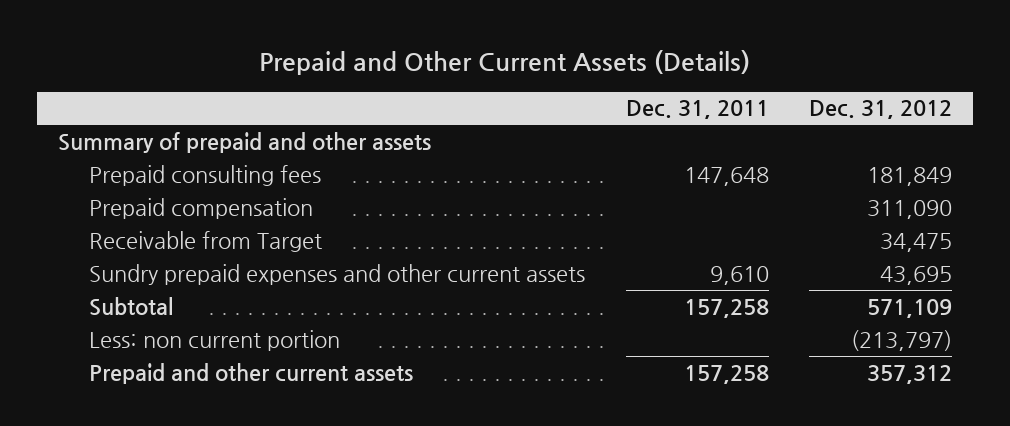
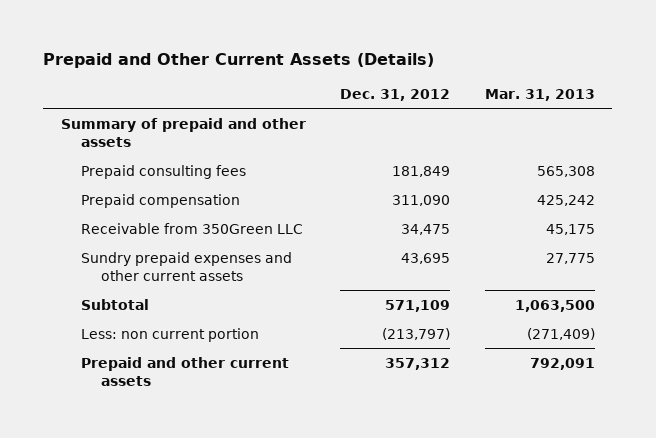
[625,100,769,120] Dec. 31, 2011 -> none
none -> [484,89,595,102] Mar. 31, 2013
[88,230,322,252] Receivable from Target -> [80,222,303,234] Receivable from 350Green LLC

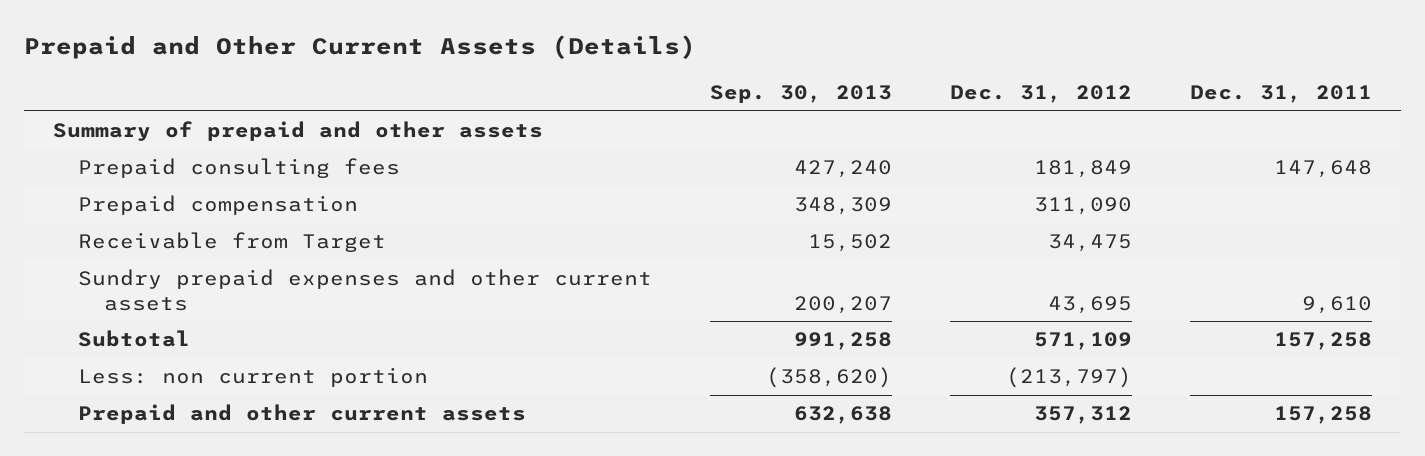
[484,89,595,102] Mar. 31, 2013 -> none
none -> [710,85,893,104] Sep. 30, 2013
none -> [1189,85,1372,104] Dec. 31, 2011
[80,222,303,234] Receivable from 350Green LLC -> [78,232,387,253] Receivable from Target

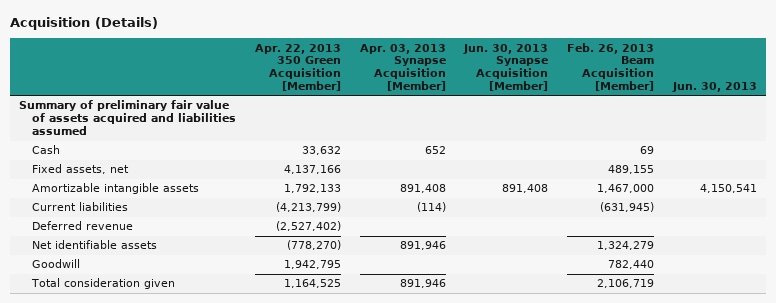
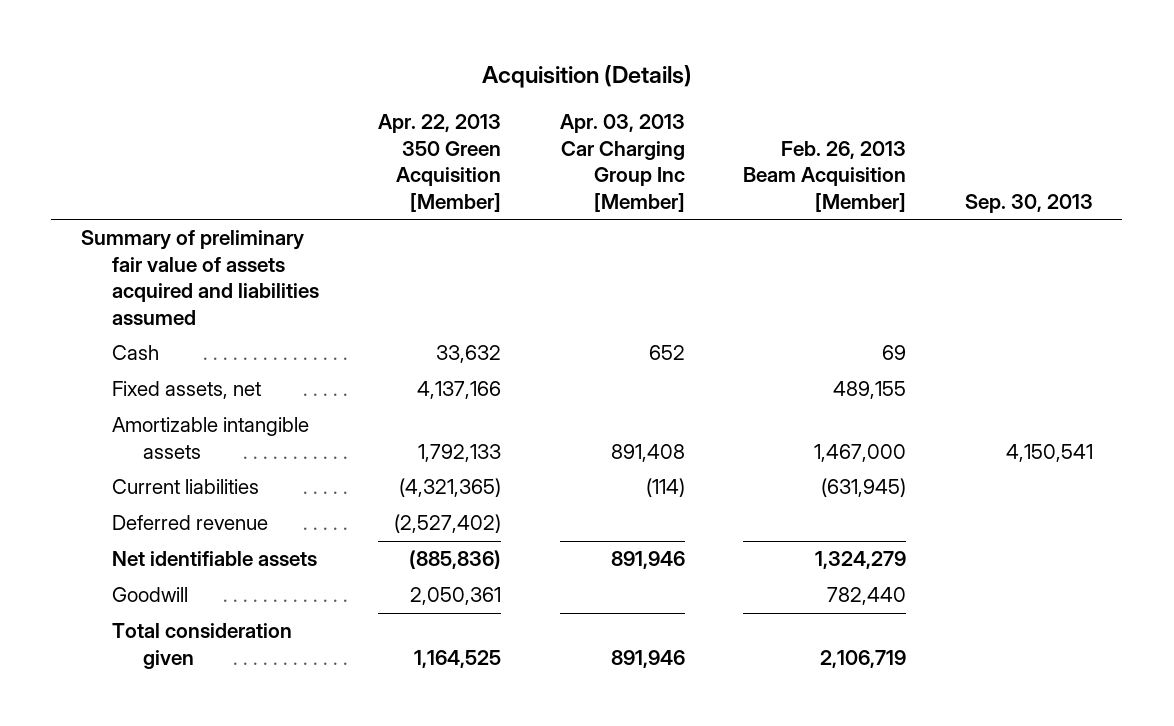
[359,43,446,92] Apr. 03, 2013 Synapse Acquisition [Member] -> none
[463,43,549,92] Jun. 30, 2013 Synapse Acquisition [Member] -> none
[671,82,757,93] Jun. 30, 2013 -> none
none -> [559,114,685,212] Apr. 03, 2013 Car Charging Group Inc [Member]
none -> [965,193,1094,213] Sep. 30, 2013
[275,202,341,213] (4,213,799) -> [398,478,501,498] (4,321,365)
[286,240,341,251] (778,270) -> [408,550,501,570] (885,836)
[283,260,341,270] 1,942,795 -> [409,587,501,606] 2,050,361

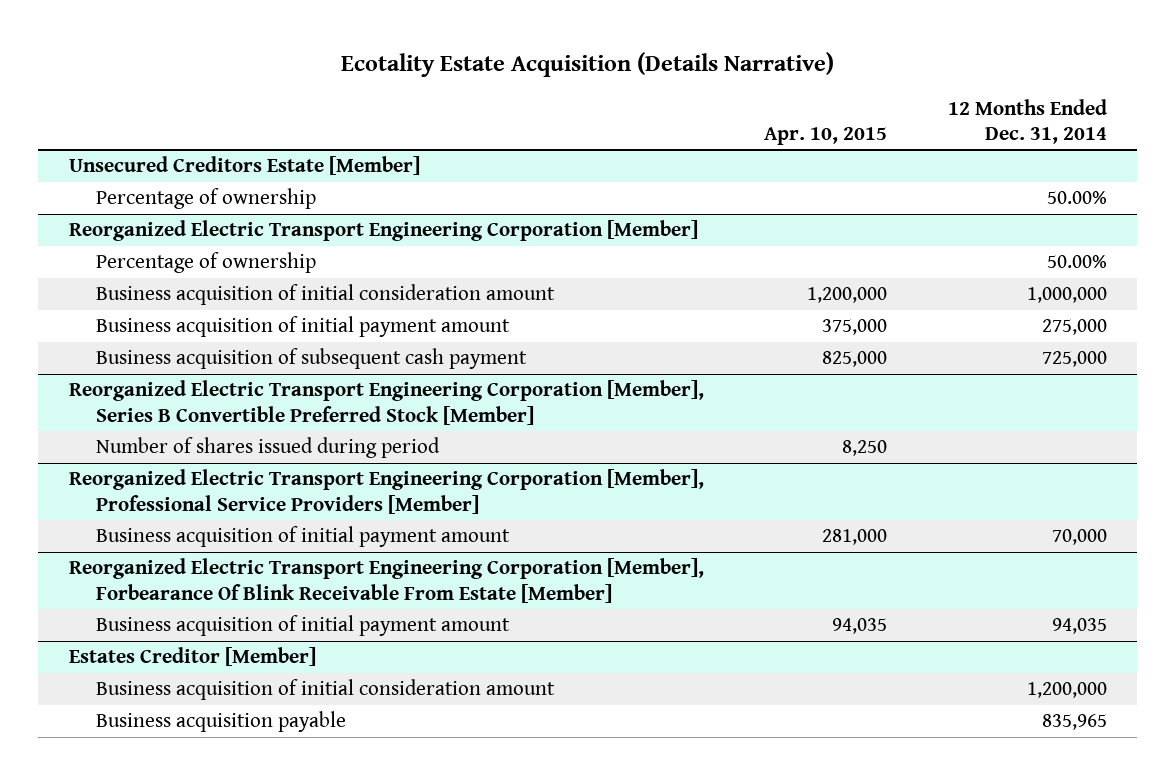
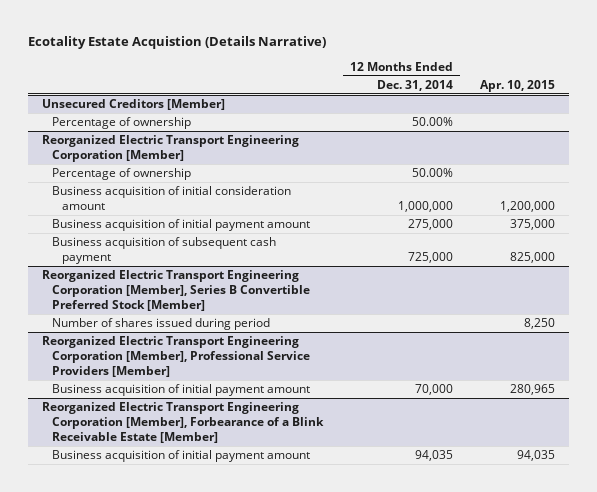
[340,52,834,78] Ecotality Estate Acquisition (Details Narrative) -> [28,35,327,49] Ecotality Estate Acquistion (Details Narrative)
[68,156,420,176] Unsecured Creditors Estate [Member] -> [41,99,225,111] Unsecured Creditors [Member]
[822,529,888,546] 281,000 -> [510,384,556,396] 280,965
[68,558,704,603] Reorganized Electric Transport Engineering Corporation [Member], Forbearance Of Blink Receivable From Estate [Member] -> [41,402,324,443] Reorganized Electric Transport Engineering Corporation [Member], Forbearance of a Blink Receivable Estate [Member]
[68,647,316,667] Estates Creditor [Member] -> none
[96,679,556,701] Business acquisition of initial consideration amount -> none
[96,711,347,733] Business acquisition payable -> none

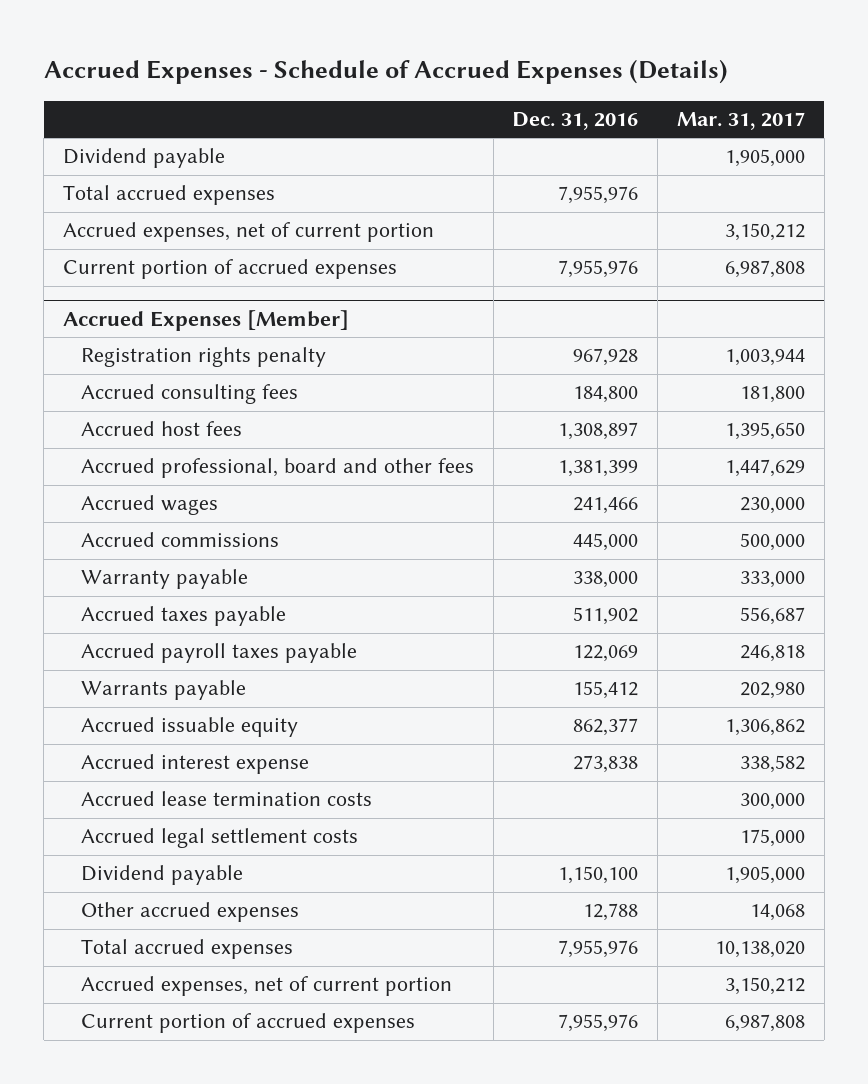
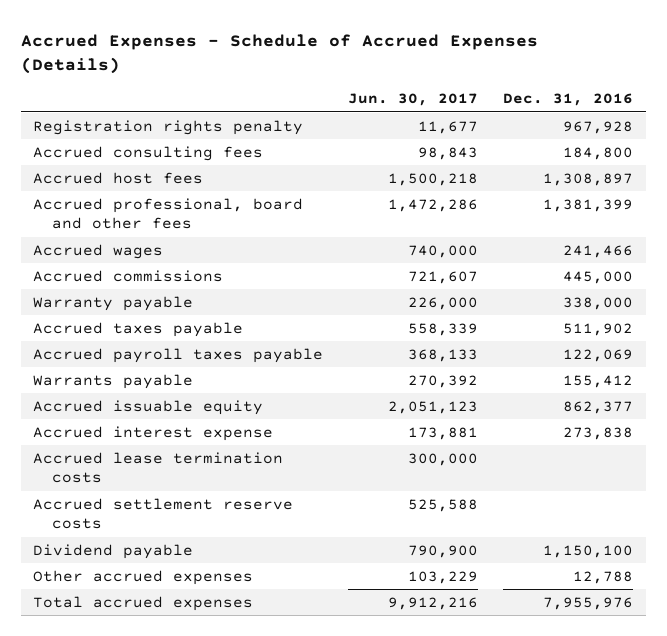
[676,111,805,130] Mar. 31, 2017 -> none
none -> [348,93,479,107] Jun. 30, 2017
[63,148,226,169] Dividend payable -> none
[63,185,276,206] Total accrued expenses -> none
[63,222,435,243] Accrued expenses, net of current portion -> none
[63,259,398,280] Current portion of accrued expenses -> none
[63,309,350,331] Accrued Expenses [Member] -> none
[80,828,358,849] Accrued legal settlement costs -> [33,497,294,530] Accrued settlement reserve costs
[80,976,452,997] Accrued expenses, net of current portion -> none
[80,1013,415,1034] Current portion of accrued expenses -> none

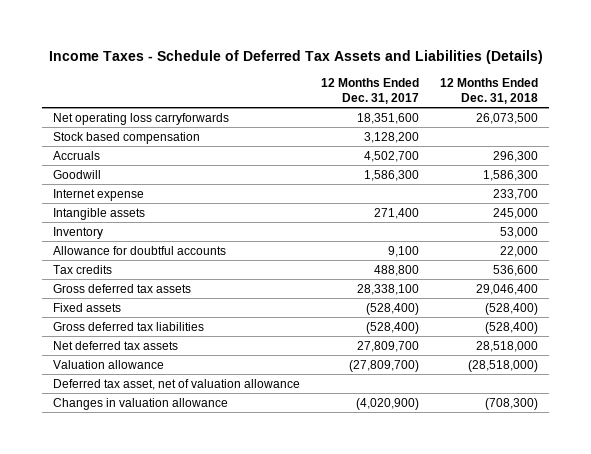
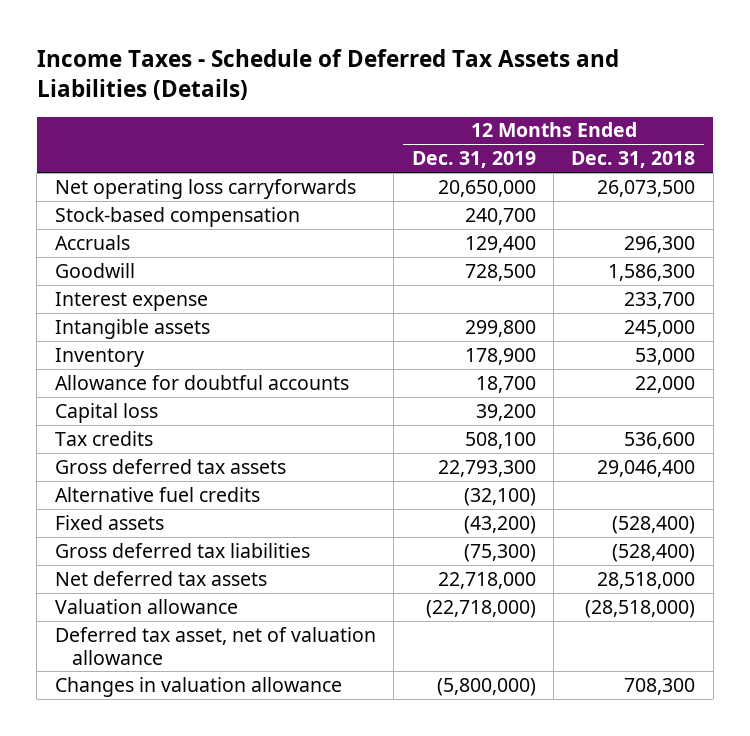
[321,78,420,105] 12 Months Ended Dec. 31, 2017 -> none
none -> [411,151,536,169] Dec. 31, 2019
[52,131,200,144] Stock based compensation -> [54,206,300,227] Stock-based compensation
[52,188,144,201] Internet expense -> [54,291,208,311] Interest expense
none -> [54,402,158,423] Capital loss
none -> [54,486,260,502] Alternative fuel credits
[485,397,539,410] (708,300) -> [624,677,696,695] 708,300

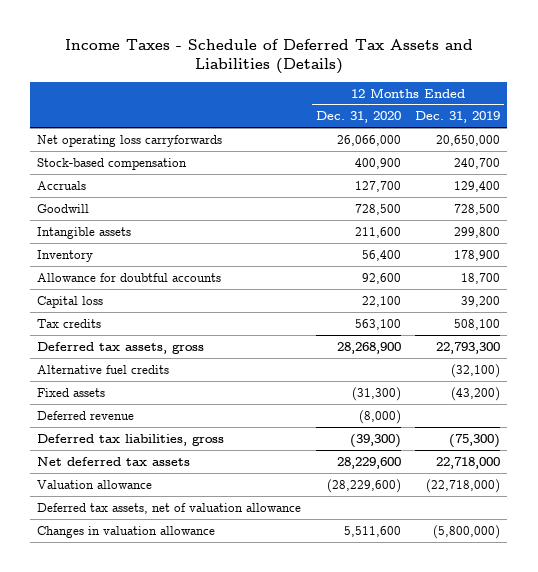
[571,151,696,169] Dec. 31, 2018 -> none
none -> [315,111,401,124] Dec. 31, 2020
[54,291,208,311] Interest expense -> none
[54,458,286,474] Gross deferred tax assets -> [37,341,205,354] Deferred tax assets, gross
none -> [37,410,135,420] Deferred revenue
[54,542,310,558] Gross deferred tax liabilities -> [37,433,225,446] Deferred tax liabilities, gross
[54,626,376,665] Deferred tax asset, net of valuation allowance -> [37,502,302,514] Deferred tax assets, net of valuation allowance

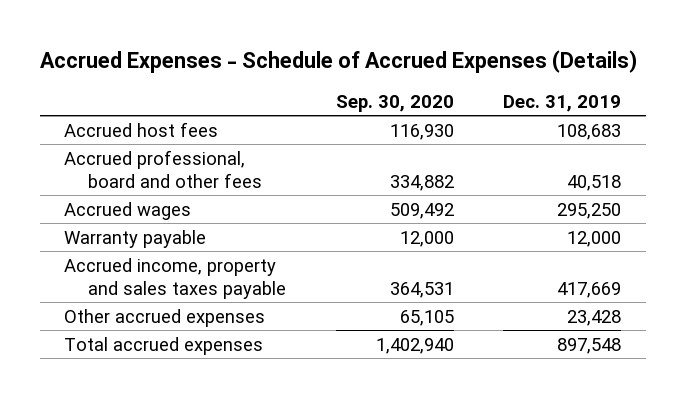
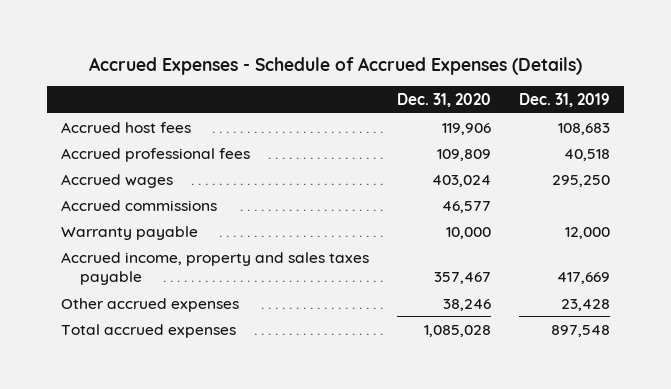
[335,94,454,112] Sep. 30, 2020 -> none
none -> [397,92,492,107] Dec. 31, 2020
[64,149,263,188] Accrued professional, board and other fees -> [60,147,250,162] Accrued professional fees
none -> [60,199,217,211] Accrued commissions

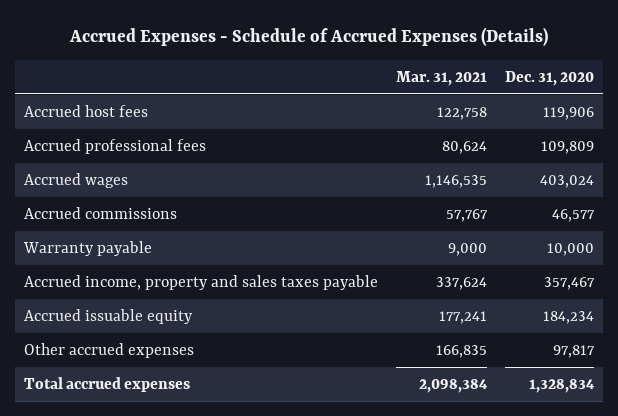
[519,92,611,107] Dec. 31, 2019 -> none
none -> [396,70,488,86] Mar. 31, 2021
none -> [24,308,194,324] Accrued issuable equity
[443,298,492,311] 38,246 -> [552,344,595,358] 97,817
[424,324,492,337] 1,085,028 -> [528,378,595,393] 1,328,834

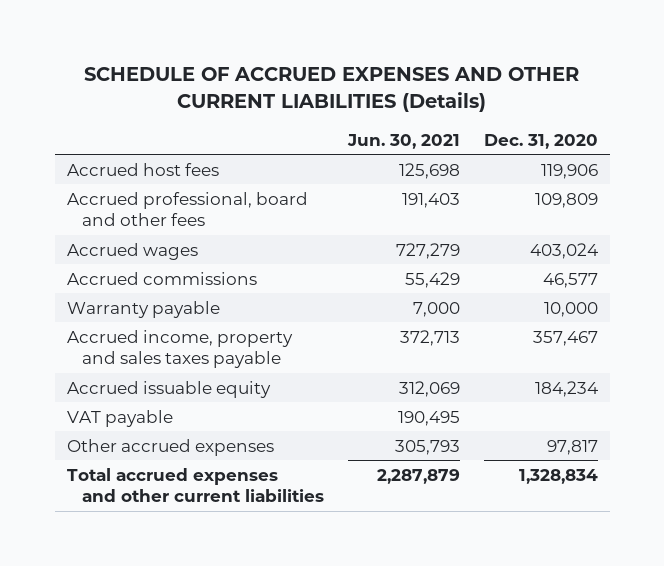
[69,27,549,47] Accrued Expenses - Schedule of Accrued Expenses (Details) -> [84,67,580,112] SCHEDULE OF ACCRUED EXPENSES AND OTHER CURRENT LIABILITIES (Details)
[396,70,488,86] Mar. 31, 2021 -> none
none -> [347,133,461,149] Jun. 30, 2021
[24,138,207,154] Accrued professional fees -> [66,191,308,227] Accrued professional, board and other fees
none -> [66,409,173,427] VAT payable
[24,376,191,392] Total accrued expenses -> [66,467,325,503] Total accrued expenses and other current liabilities

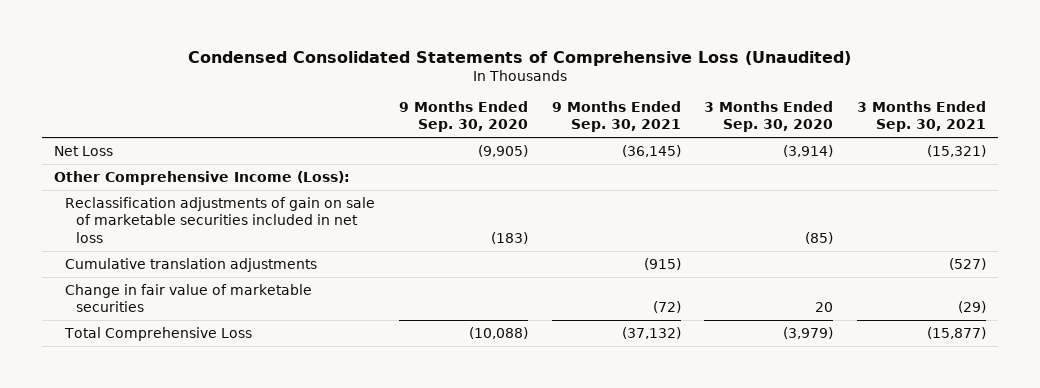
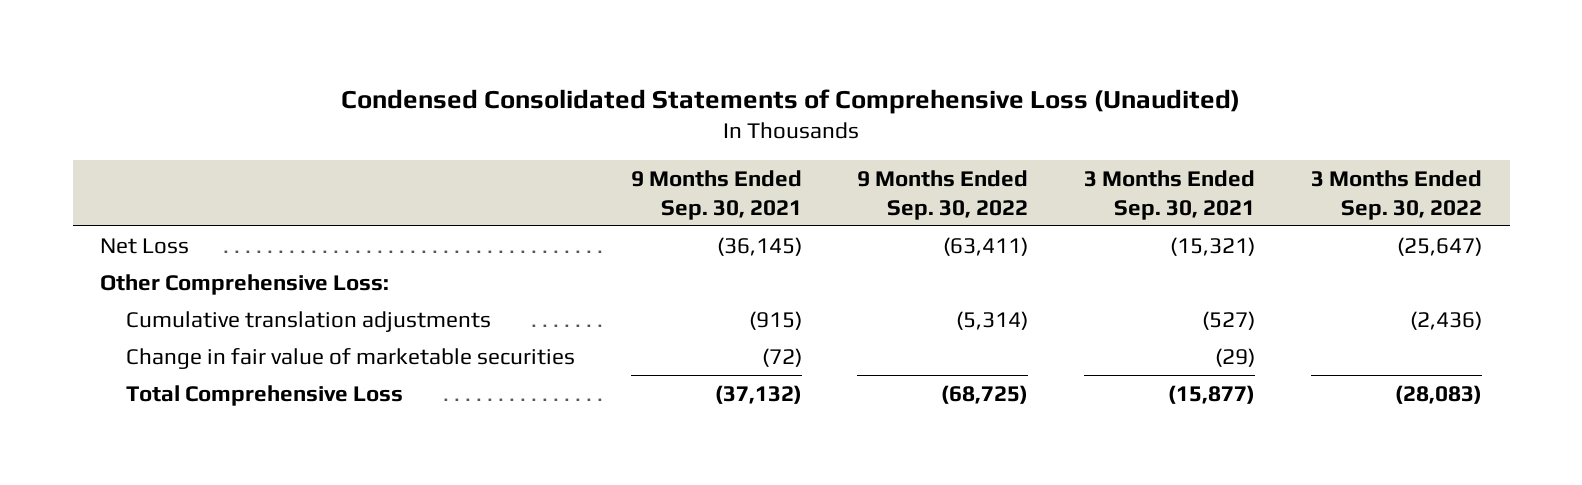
[398,100,528,133] 9 Months Ended Sep. 30, 2020 -> none
[704,100,834,133] 3 Months Ended Sep. 30, 2020 -> none
none -> [857,170,1029,220] 9 Months Ended Sep. 30, 2022
none -> [1310,170,1482,220] 3 Months Ended Sep. 30, 2022
[64,196,375,243] Reclassification adjustments of gain on sale of marketable securities included in net loss -> none
[53,170,350,185] Other Comprehensive Income (Loss): -> [100,273,390,295] Other Comprehensive Loss:

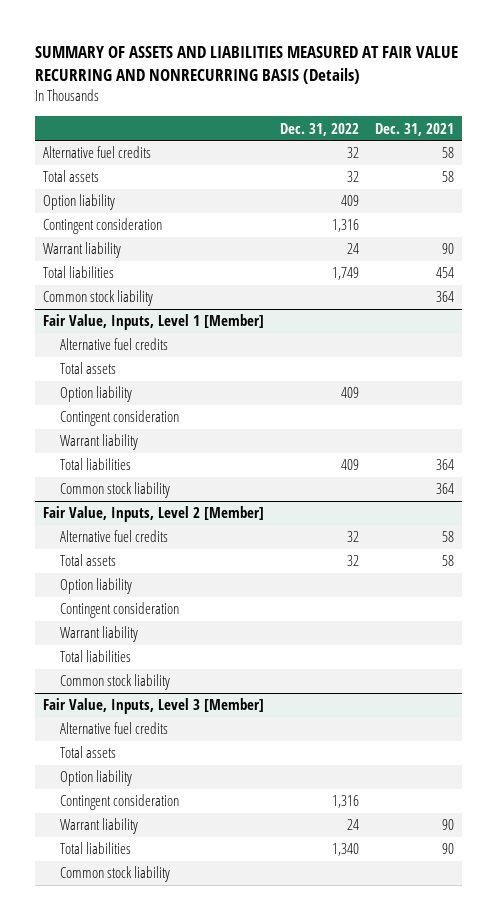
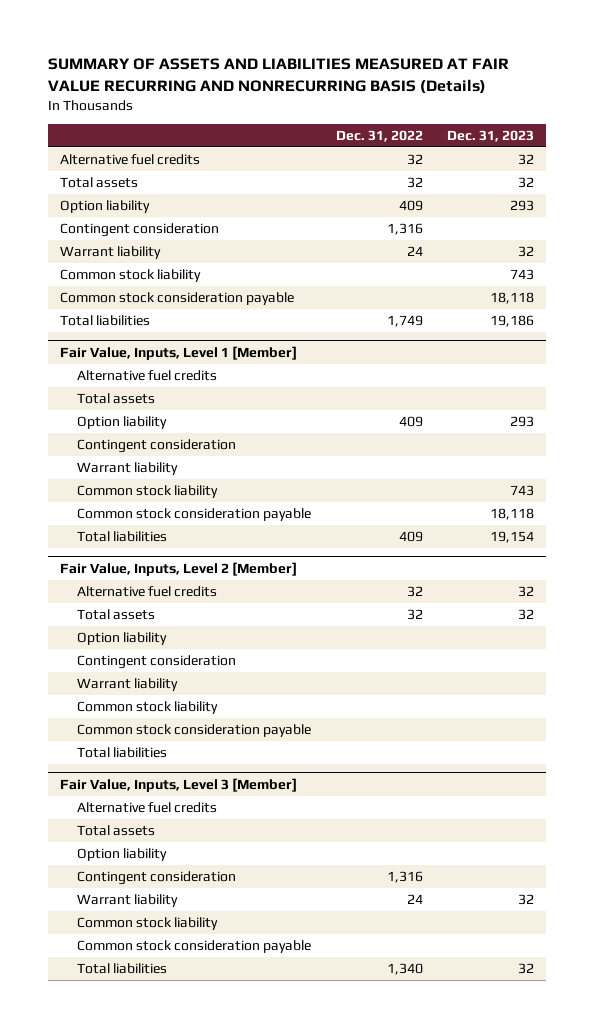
[374,122,454,136] Dec. 31, 2021 -> none
none -> [447,129,535,142] Dec. 31, 2023
none -> [59,292,294,306] Common stock consideration payable
[42,266,114,279] Total liabilities -> [59,315,150,327] Total liabilities
none -> [77,508,312,522] Common stock consideration payable
[60,458,132,471] Total liabilities -> [77,531,168,543] Total liabilities
none -> [77,724,312,738] Common stock consideration payable
[60,650,132,663] Total liabilities -> [77,747,168,759] Total liabilities
none -> [77,940,312,954] Common stock consideration payable
[60,842,132,855] Total liabilities -> [77,963,168,975] Total liabilities

